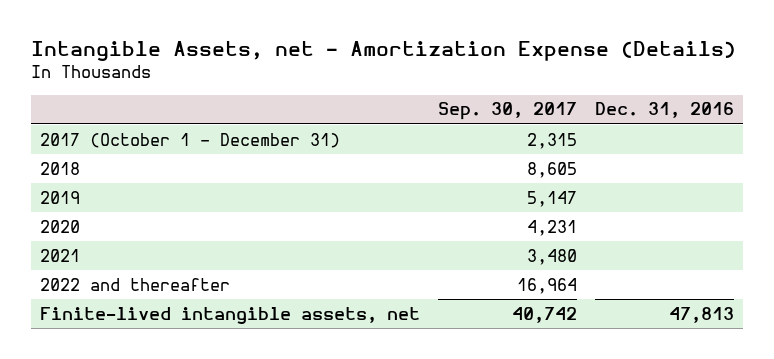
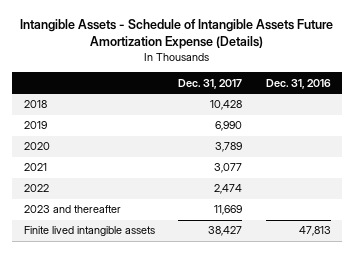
[30,41,736,62] Intangible Assets, net - Amortization Expense (Details) -> [20,19,334,50] Intangible Assets - Schedule of Intangible Assets Future Amortization Expense (Details)
[437,102,577,121] Sep. 30, 2017 -> none
none -> [178,78,243,89] Dec. 31, 2017
[39,132,340,148] 2017 (October 1 - December 31) -> none
none -> [23,184,49,193] 2022
[39,277,230,291] 2022 and thereafter -> [23,205,121,214] 2023 and thereafter
[39,306,420,324] Finite-lived intangible assets, net -> [23,226,155,237] Finite lived intangible assets

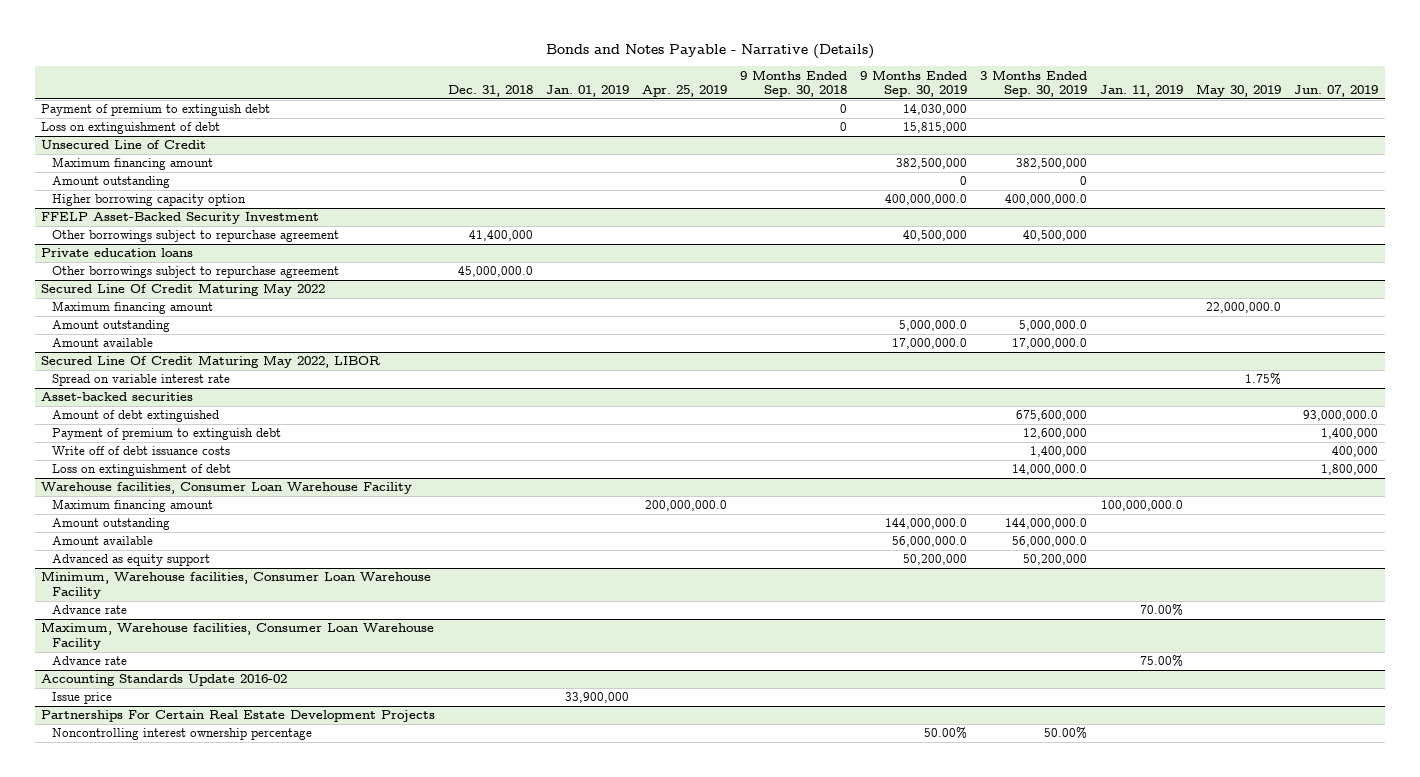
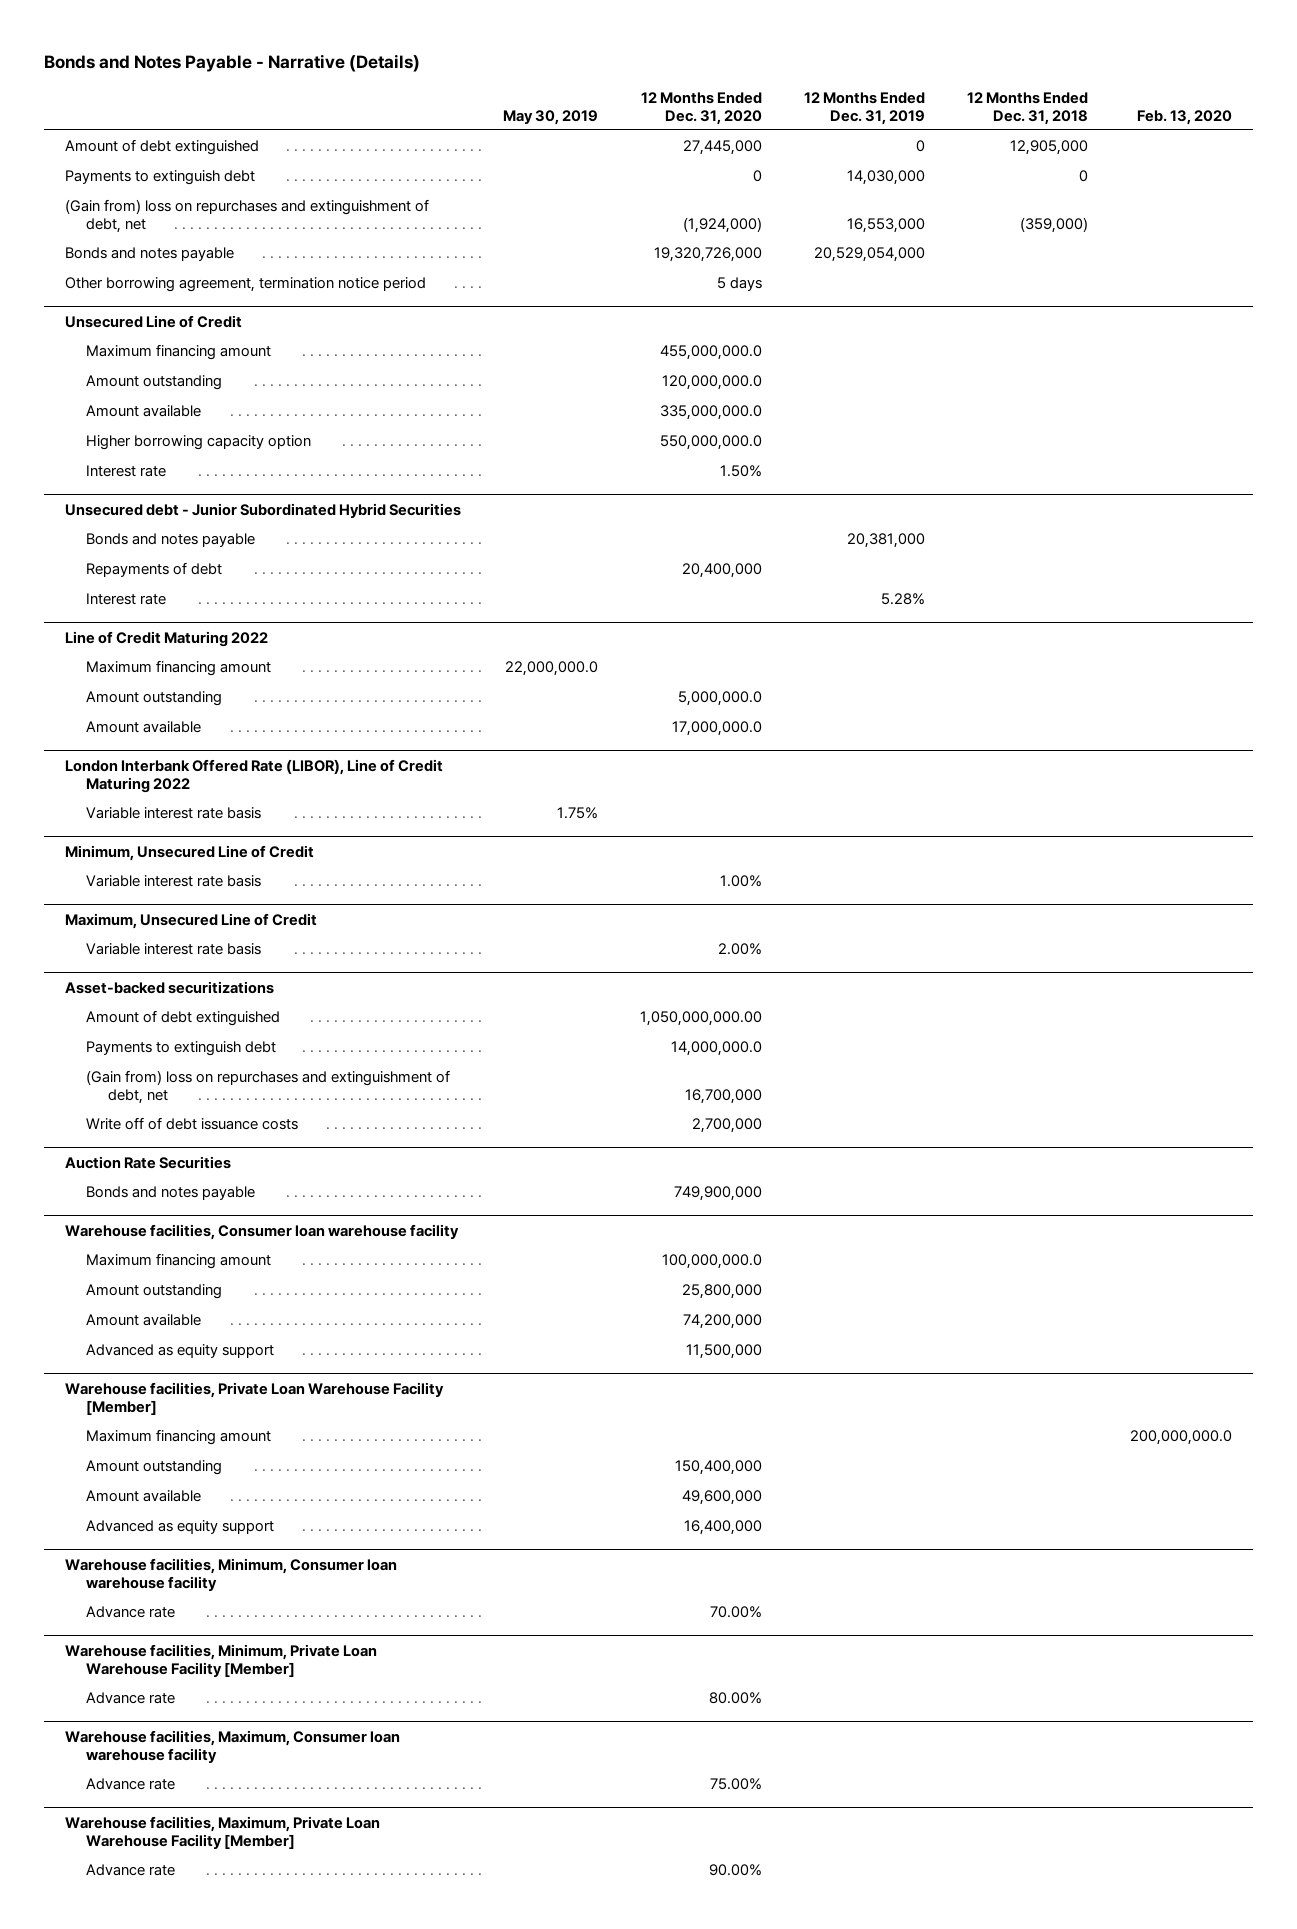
[448,85,534,98] Dec. 31, 2018 -> none
[546,85,630,98] Jan. 01, 2019 -> none
[642,85,728,98] Apr. 25, 2019 -> none
[740,69,848,98] 9 Months Ended Sep. 30, 2018 -> none
[860,69,968,98] 9 Months Ended Sep. 30, 2019 -> none
[980,69,1088,98] 3 Months Ended Sep. 30, 2019 -> none
[1100,85,1184,98] Jan. 11, 2019 -> none
[1294,85,1379,98] Jun. 07, 2019 -> none
none -> [641,91,763,125] 12 Months Ended Dec. 31, 2020
none -> [804,91,926,125] 12 Months Ended Dec. 31, 2019
none -> [967,91,1089,125] 12 Months Ended Dec. 31, 2018
none -> [1137,109,1233,125] Feb. 13, 2020
none -> [65,139,260,156] Amount of debt extinguished
[41,104,271,117] Payment of premium to extinguish debt -> [65,170,256,186] Payments to extinguish debt
[41,122,221,135] Loss on extinguishment of debt -> [65,199,430,233] (Gain from) loss on repurchases and extinguishment of debt, net
none -> [65,247,235,262] Bonds and notes payable
none -> [65,277,427,293] Other borrowing agreement, termination notice period
none -> [86,405,202,418] Amount available
[41,212,320,225] FFELP Asset-Backed Security Investment -> none
[51,230,339,243] Other borrowings subject to repurchase agreement -> none
[41,248,194,258] Private education loans -> none
[51,266,339,279] Other borrowings subject to repurchase agreement -> none
none -> [86,465,167,478] Interest rate
none -> [65,503,462,519] Unsecured debt - Junior Subordinated Hybrid Securities
none -> [86,533,256,548] Bonds and notes payable
none -> [86,562,223,578] Repayments of debt
none -> [86,593,167,606] Interest rate
[41,283,326,297] Secured Line Of Credit Maturing May 2022 -> [65,631,269,648] Line of Credit Maturing 2022
[41,355,381,369] Secured Line Of Credit Maturing May 2022, LIBOR -> [65,759,444,793] London Interbank Offered Rate (LIBOR), Line of Credit Maturing 2022
[51,374,230,387] Spread on variable interest rate -> [86,807,262,820] Variable interest rate basis
none -> [65,845,315,862] Minimum, Unsecured Line of Credit
none -> [86,875,262,888] Variable interest rate basis
none -> [65,913,318,930] Maximum, Unsecured Line of Credit
none -> [86,943,262,956] Variable interest rate basis
[41,392,194,402] Asset-backed securities -> [65,981,275,995] Asset-backed securitizations
[51,428,281,441] Payment of premium to extinguish debt -> [86,1041,277,1057] Payments to extinguish debt
none -> [86,1070,451,1104] (Gain from) loss on repurchases and extinguishment of debt, net
[51,464,231,477] Loss on extinguishment of debt -> none
none -> [65,1156,232,1170] Auction Rate Securities
none -> [86,1186,256,1201] Bonds and notes payable
[41,482,413,495] Warehouse facilities, Consumer Loan Warehouse Facility -> [65,1224,460,1241] Warehouse facilities, Consumer loan warehouse facility
none -> [65,1382,445,1415] Warehouse facilities, Private Loan Warehouse Facility [Member]
none -> [86,1429,272,1446] Maximum financing amount
none -> [86,1460,223,1476] Amount outstanding
none -> [86,1490,202,1503] Amount available
none -> [86,1520,275,1535] Advanced as equity support
[41,571,432,599] Minimum, Warehouse facilities, Consumer Loan Warehouse Facility -> [65,1558,398,1591] Warehouse facilities, Minimum, Consumer loan warehouse facility
none -> [65,1644,378,1677] Warehouse facilities, Minimum, Private Loan Warehouse Facility [Member]
none -> [86,1692,176,1705] Advance rate
[41,622,435,650] Maximum, Warehouse facilities, Consumer Loan Warehouse Facility -> [65,1730,401,1763] Warehouse facilities, Maximum, Consumer loan warehouse facility
[41,674,288,687] Accounting Standards Update 2016-02 -> none
[51,692,112,705] Issue price -> none
[41,710,436,723] Partnerships For Certain Real Estate Development Projects -> none
[51,728,312,741] Noncontrolling interest ownership percentage -> none
none -> [65,1816,381,1849] Warehouse facilities, Maximum, Private Loan Warehouse Facility [Member]
none -> [86,1864,176,1877] Advance rate

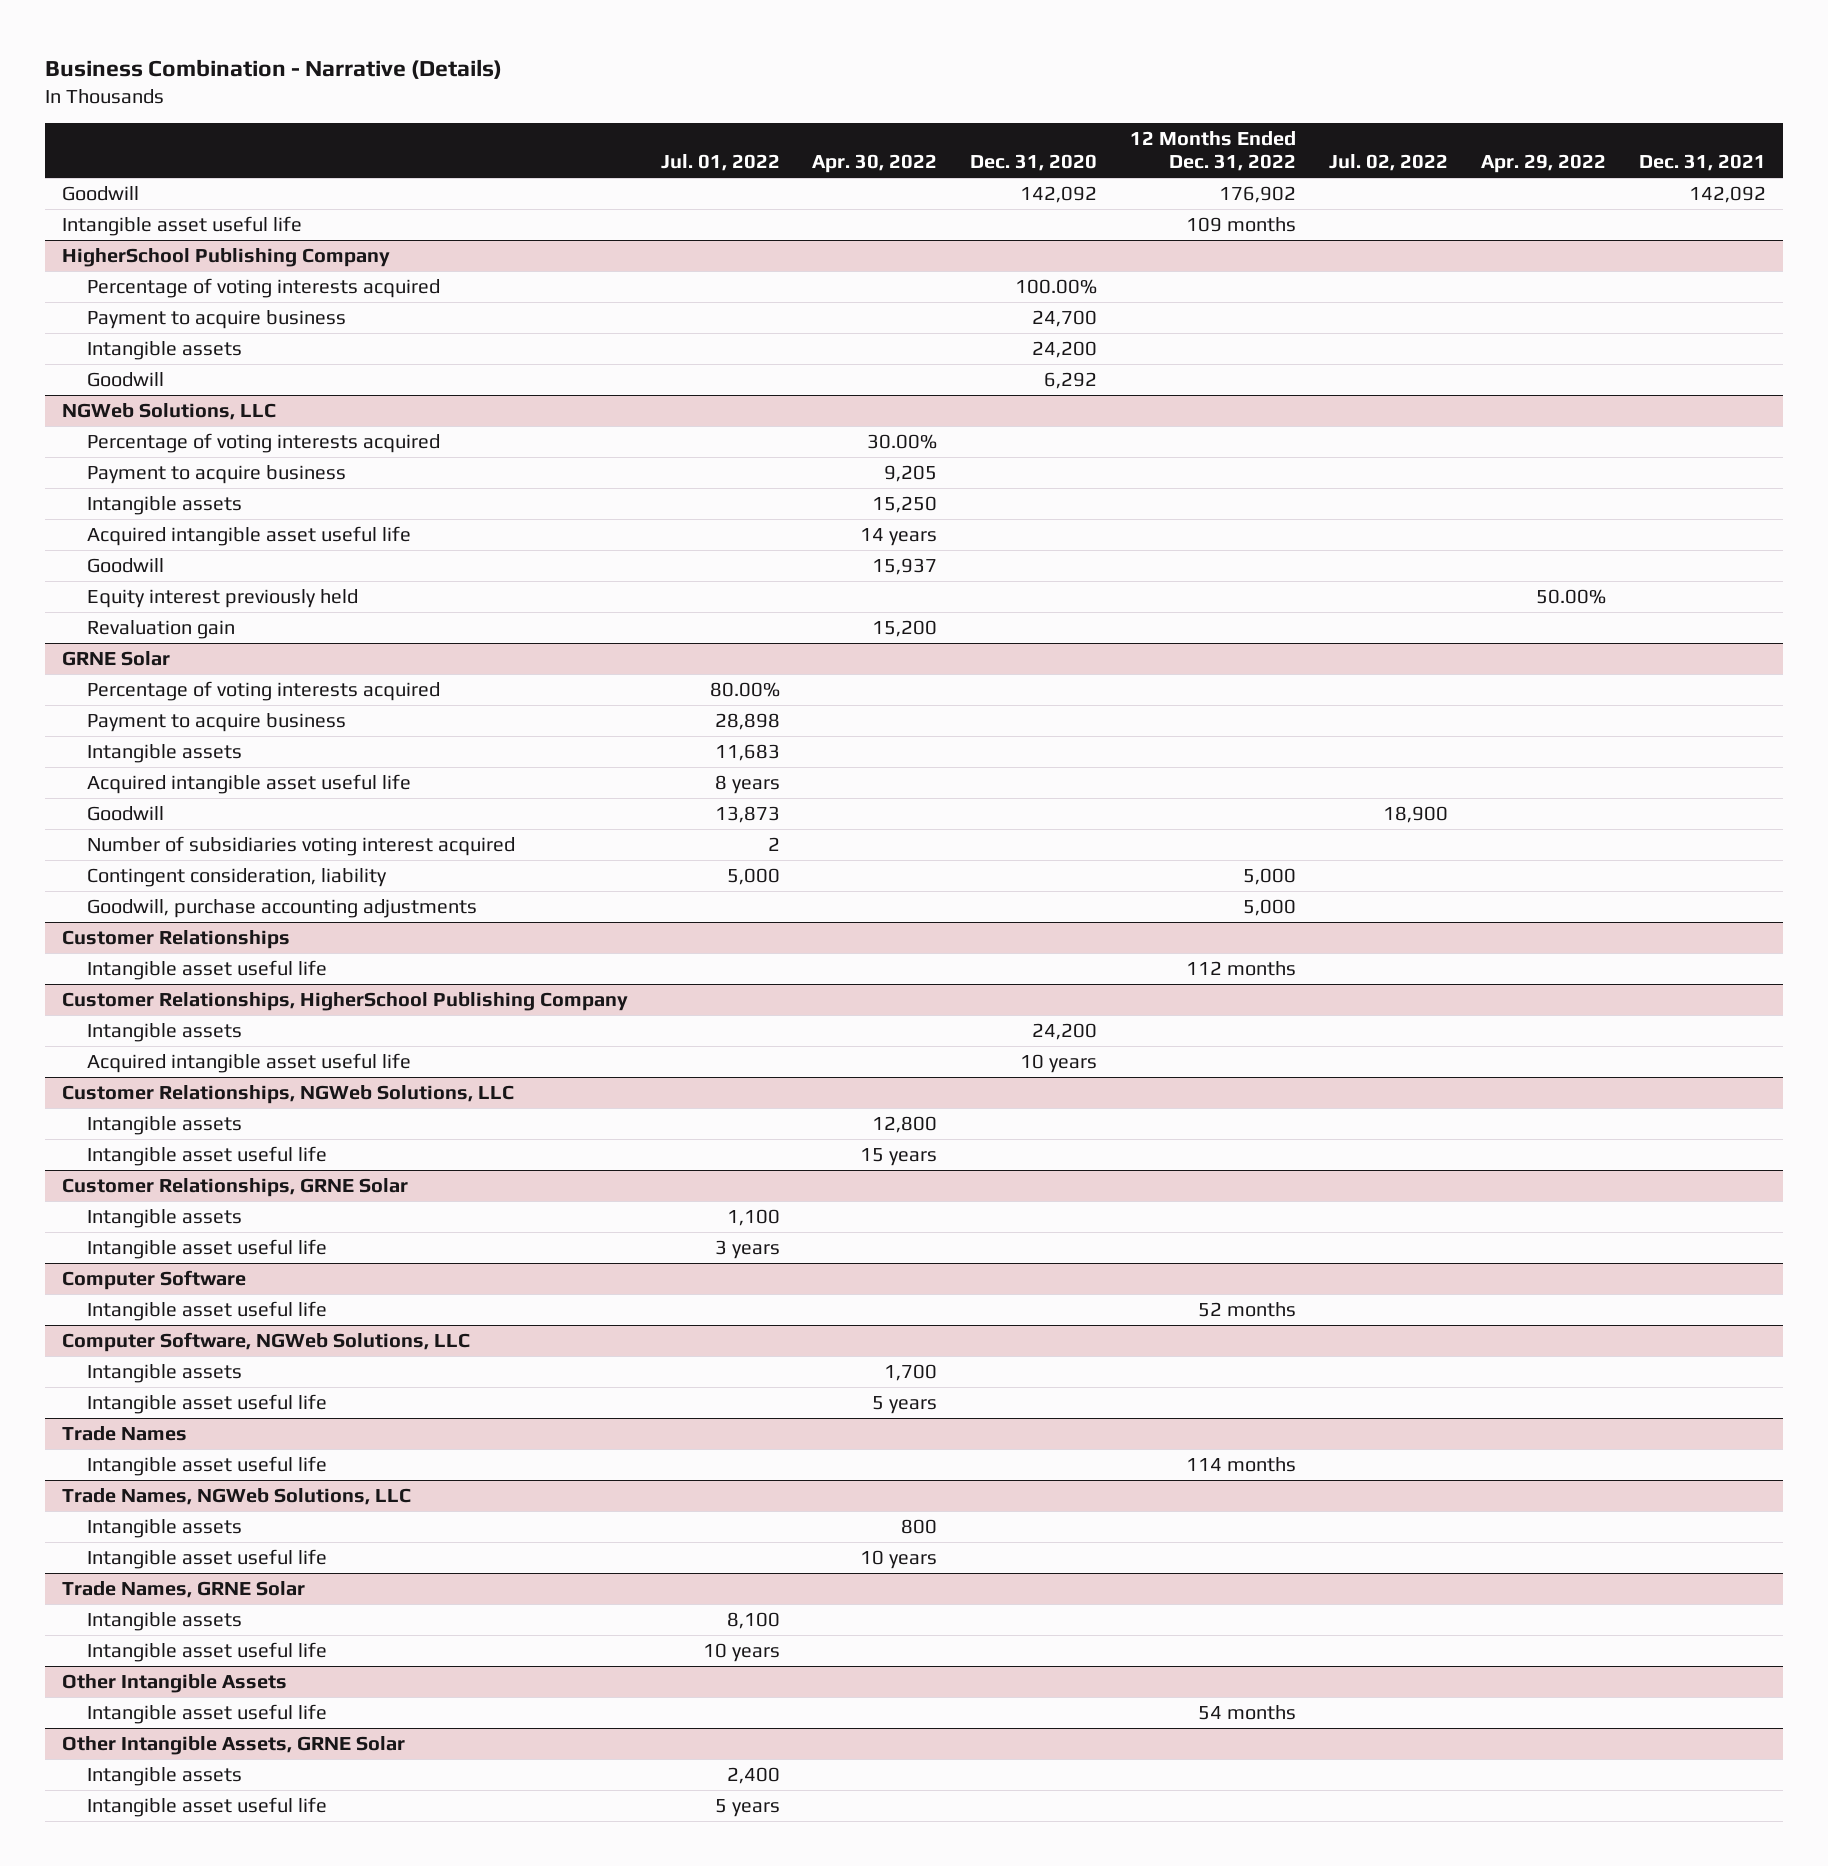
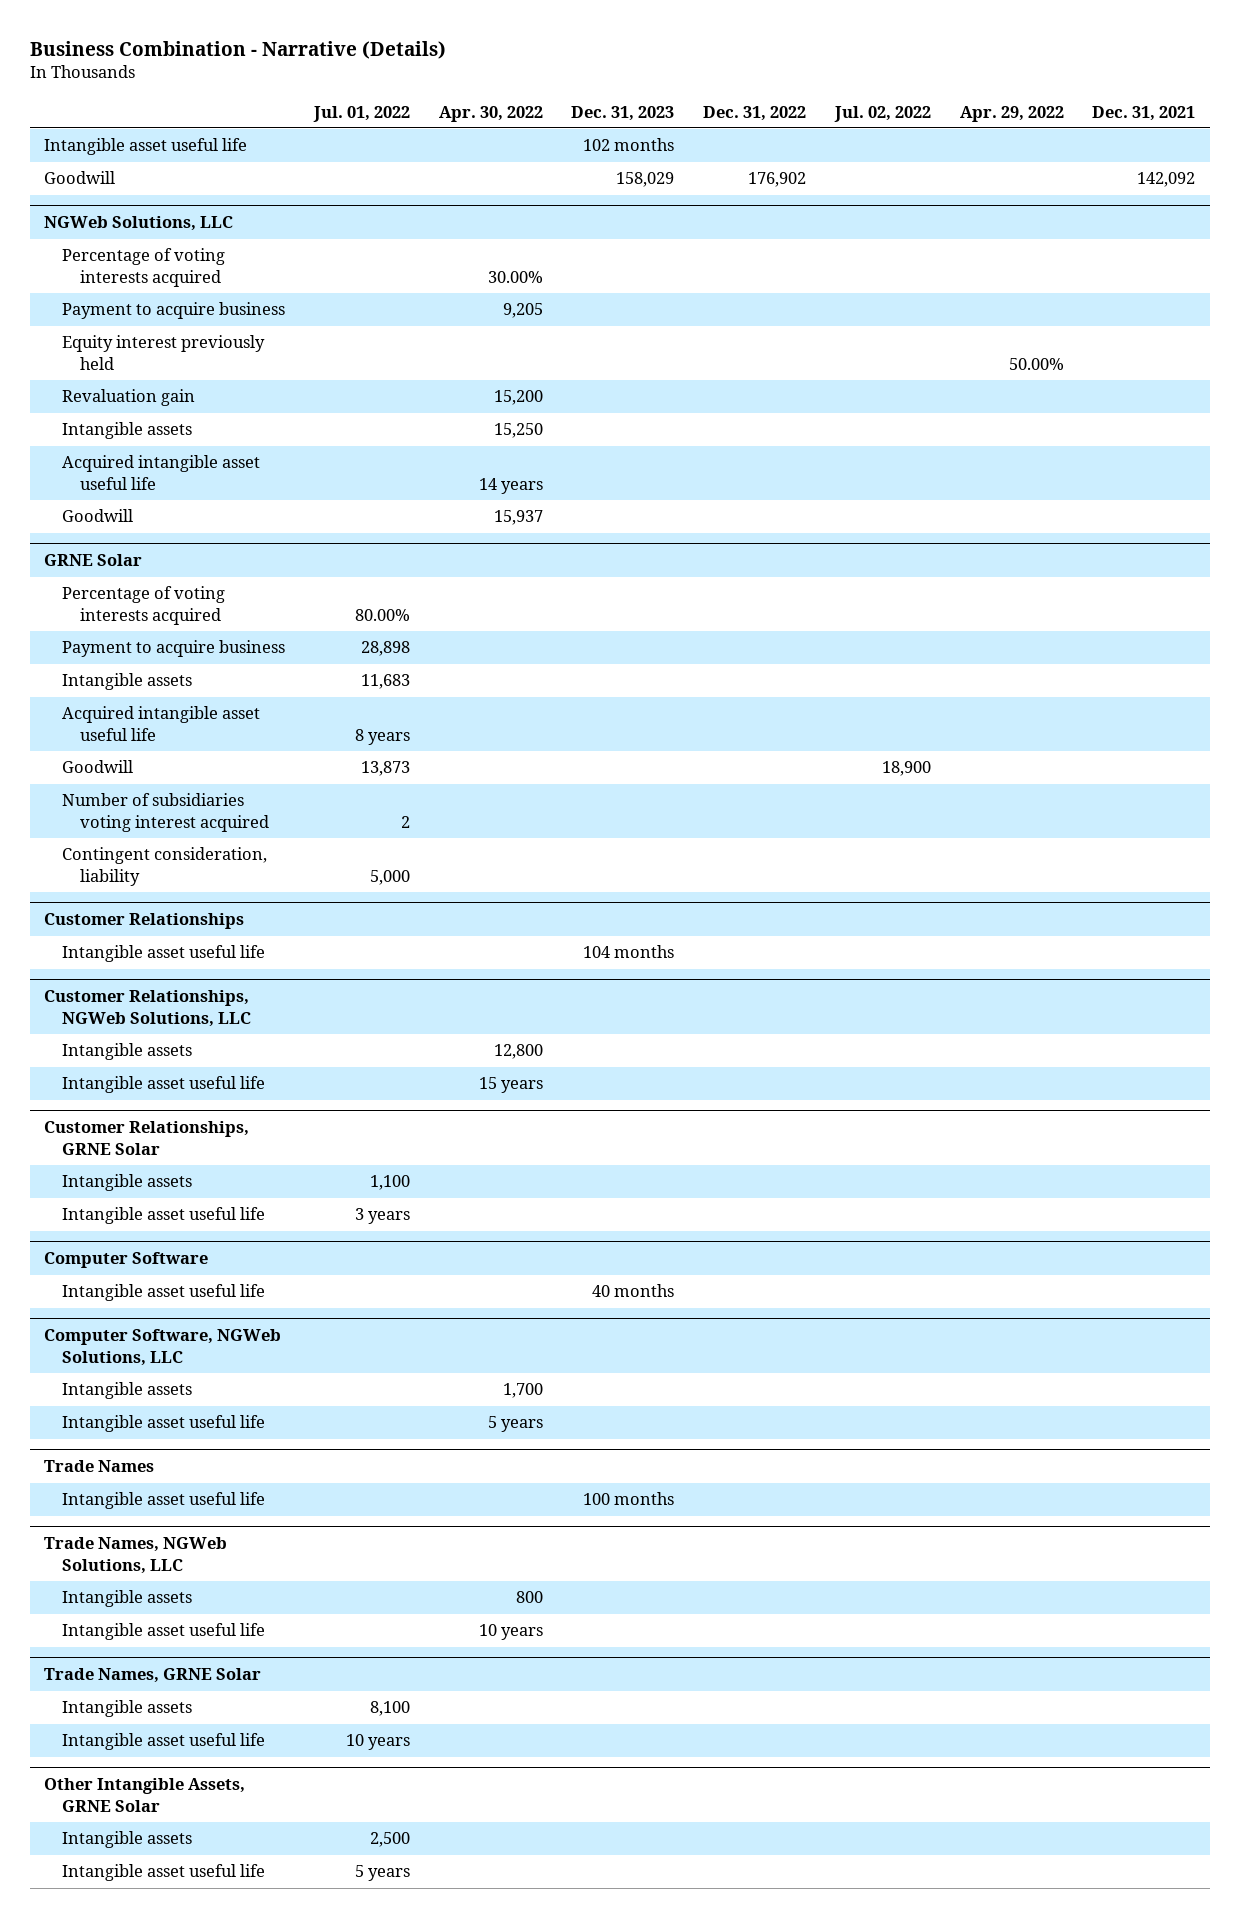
[970,154,1098,172] Dec. 31, 2020 -> none
[1130,130,1297,172] 12 Months Ended Dec. 31, 2022 -> none
none -> [571,105,675,121] Dec. 31, 2023
none -> [703,105,807,121] Dec. 31, 2022
[61,247,390,267] HigherSchool Publishing Company -> none
[87,277,441,298] Percentage of voting interests acquired -> none
[87,309,347,329] Payment to acquire business -> none
[87,340,243,360] Intangible assets -> none
[87,371,165,387] Goodwill -> none
[61,185,139,201] Goodwill -> [44,171,116,185] Goodwill
[87,588,359,608] Equity interest previously held -> [62,335,266,370] Equity interest previously held
[87,619,236,639] Revaluation gain -> [62,389,196,407] Revaluation gain
[87,898,478,918] Goodwill, purchase accounting adjustments -> none
[61,991,628,1011] Customer Relationships, HigherSchool Publishing Company -> none
[87,1022,243,1042] Intangible assets -> none
[87,1052,412,1073] Acquired intangible asset useful life -> none
[61,1673,287,1693] Other Intangible Assets -> none
[87,1703,328,1724] Intangible asset useful life -> none
[726,1766,780,1784] 2,400 -> [369,1832,410,1848] 2,500

